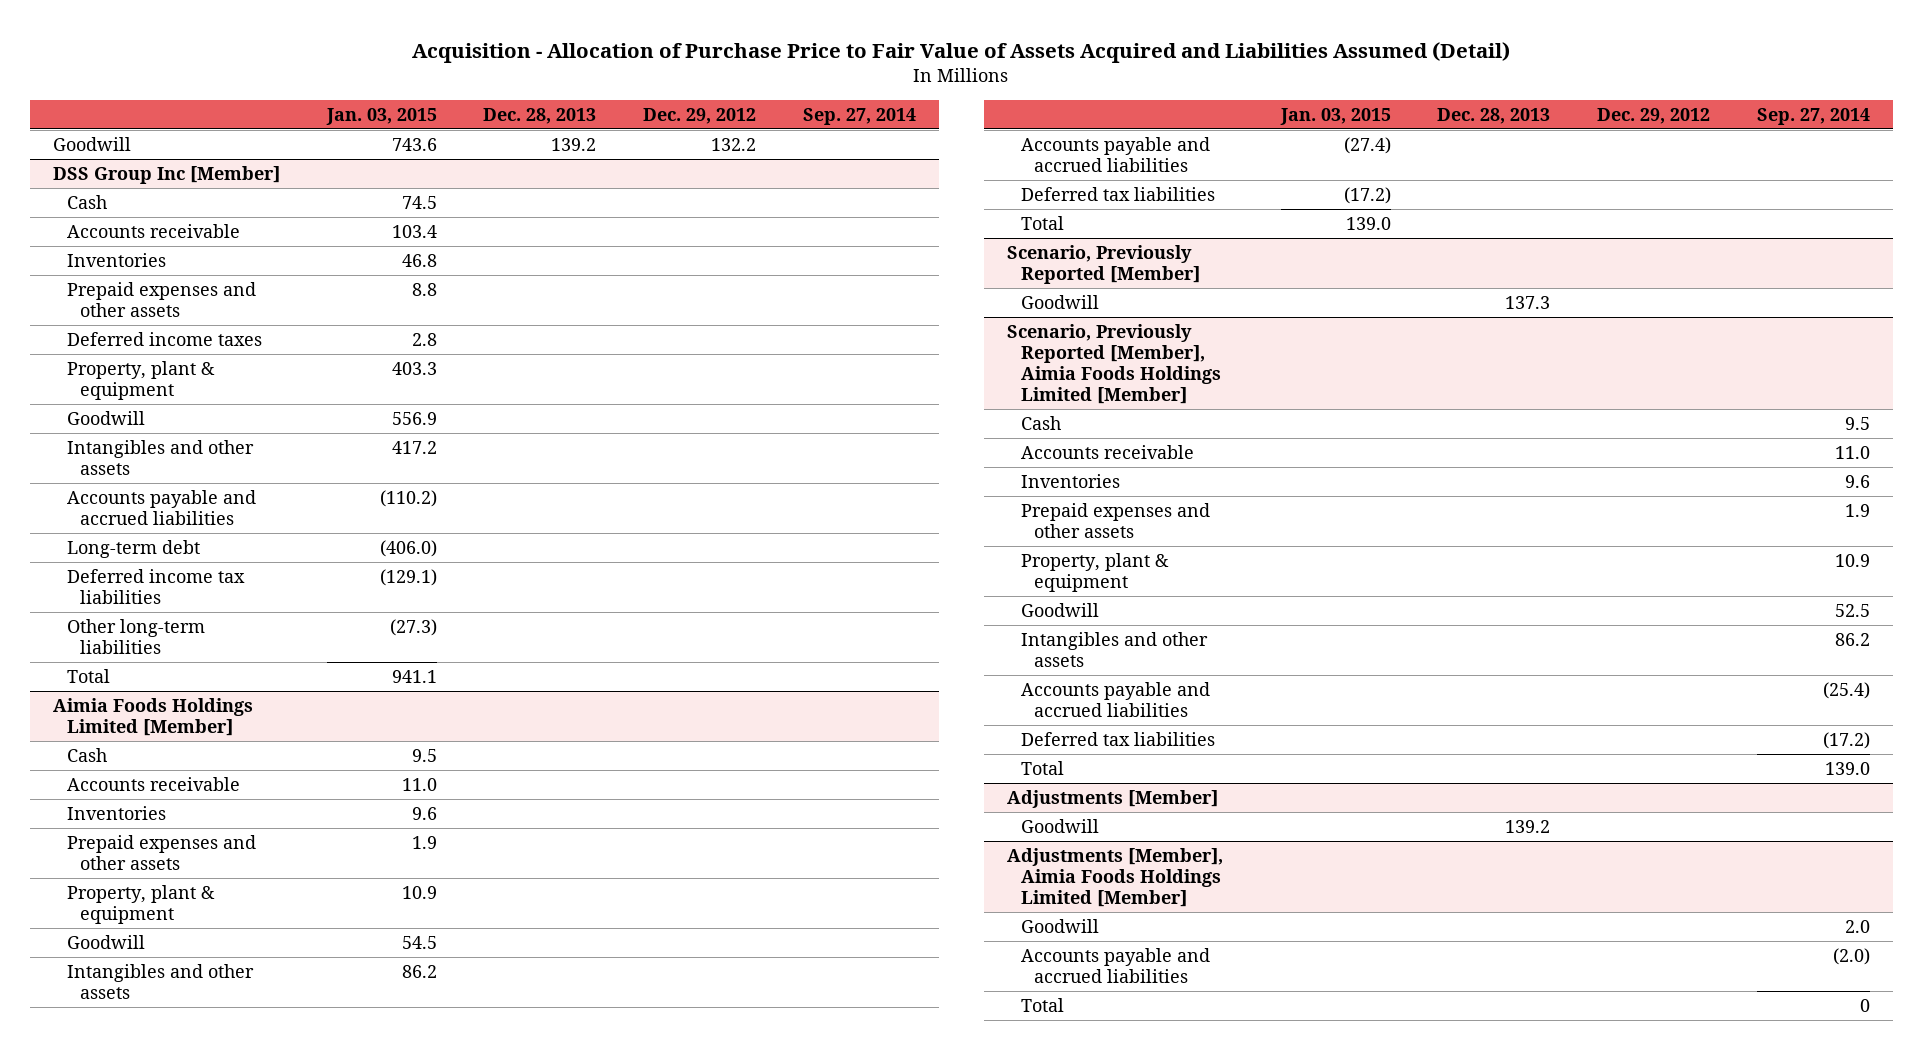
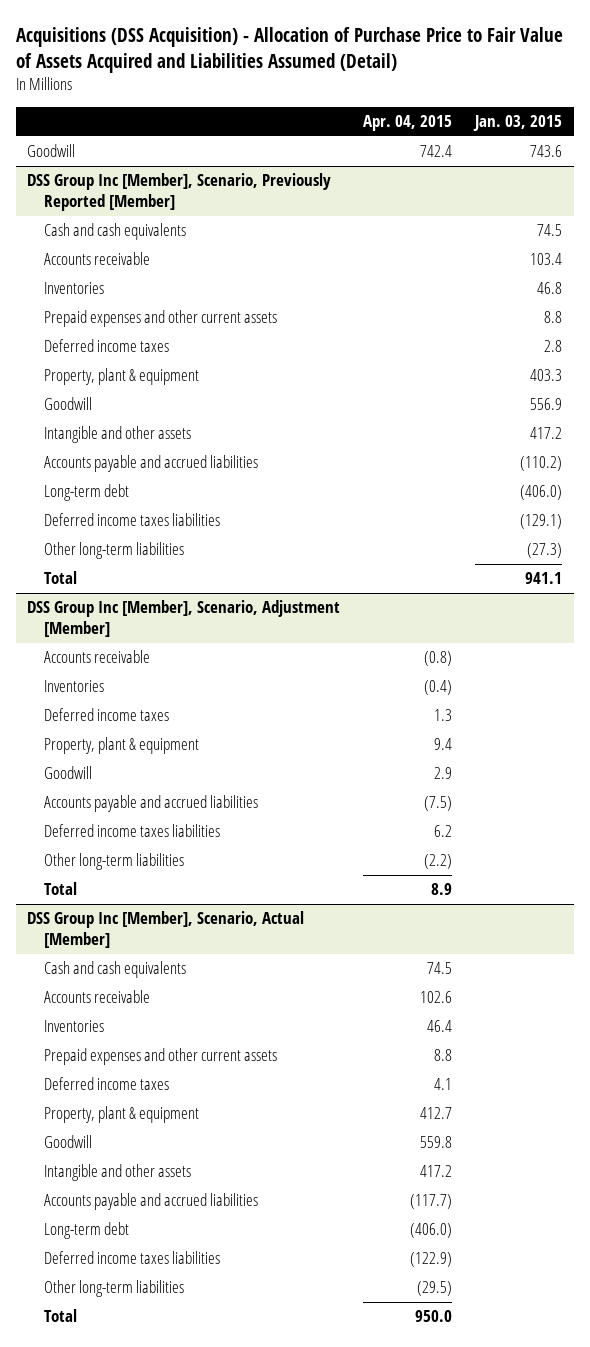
[412,41,1511,63] Acquisition - Allocation of Purchase Price to Fair Value of Assets Acquired and Liabilities Assumed (Detail) -> [15,26,563,73] Acquisitions (DSS Acquisition) - Allocation of Purchase Price to Fair Value of Assets Acquired and Liabilities Assumed (Detail)
[483,107,597,124] Dec. 28, 2013 -> none
[643,107,757,124] Dec. 29, 2012 -> none
[802,107,916,125] Sep. 27, 2014 -> none
none -> [363,115,453,132] Apr. 04, 2015
[53,165,281,184] DSS Group Inc [Member] -> [27,173,332,212] DSS Group Inc [Member], Scenario, Previously Reported [Member]
[66,194,107,209] Cash -> [43,223,186,241] Cash and cash equivalents
[66,281,256,318] Prepaid expenses and other assets -> [43,310,277,328] Prepaid expenses and other current assets
[66,439,254,476] Intangibles and other assets -> [43,426,191,444] Intangible and other assets
[66,568,245,605] Deferred income tax liabilities -> [43,513,220,527] Deferred income taxes liabilities
[53,697,254,737] Aimia Foods Holdings Limited [Member] -> none
[66,747,107,762] Cash -> none
[66,776,240,791] Accounts receivable -> none
[66,805,166,820] Inventories -> none
[66,834,256,871] Prepaid expenses and other assets -> none
[66,884,215,925] Property, plant & equipment -> none
[66,934,145,949] Goodwill -> none
[66,963,254,1000] Intangibles and other assets -> none
[1020,136,1210,173] Accounts payable and accrued liabilities -> none
[1020,186,1215,201] Deferred tax liabilities -> none
[1020,215,1064,230] Total -> none
[1007,244,1200,285] Scenario, Previously Reported [Member] -> none
[1020,294,1099,309] Goodwill -> none
[1007,323,1221,405] Scenario, Previously Reported [Member], Aimia Foods Holdings Limited [Member] -> none
[1020,415,1061,430] Cash -> none
[1020,444,1194,459] Accounts receivable -> none
[1020,473,1120,488] Inventories -> none
[1020,502,1210,539] Prepaid expenses and other assets -> none
[1020,552,1169,593] Property, plant & equipment -> none
[1020,602,1099,617] Goodwill -> none
[1020,631,1208,668] Intangibles and other assets -> none
[1020,681,1210,718] Accounts payable and accrued liabilities -> none
[1020,731,1215,746] Deferred tax liabilities -> none
[1020,760,1064,775] Total -> none
[1007,789,1219,808] Adjustments [Member] -> [27,600,341,638] DSS Group Inc [Member], Scenario, Adjustment [Member]
none -> [43,650,150,664] Accounts receivable
none -> [43,680,104,693] Inventories
none -> [43,708,169,722] Deferred income taxes
none -> [43,737,199,755] Property, plant & equipment
[1007,847,1224,908] Adjustments [Member], Aimia Foods Holdings Limited [Member] -> none
[1020,918,1099,933] Goodwill -> none
[1020,947,1210,984] Accounts payable and accrued liabilities -> none
[1020,997,1064,1012] Total -> none
none -> [43,795,258,813] Accounts payable and accrued liabilities
none -> [43,824,220,838] Deferred income taxes liabilities
none -> [43,853,184,871] Other long-term liabilities
none -> [43,882,77,896] Total
none -> [27,911,305,949] DSS Group Inc [Member], Scenario, Actual [Member]
none -> [43,961,186,979] Cash and cash equivalents
none -> [43,990,150,1004] Accounts receivable
none -> [43,1020,104,1033] Inventories
none -> [43,1048,277,1066] Prepaid expenses and other current assets
none -> [43,1077,169,1091] Deferred income taxes
none -> [43,1106,199,1124] Property, plant & equipment
none -> [43,1135,92,1149] Goodwill
none -> [43,1164,191,1182] Intangible and other assets
none -> [43,1193,258,1211] Accounts payable and accrued liabilities
none -> [43,1222,129,1240] Long-term debt
none -> [43,1251,220,1265] Deferred income taxes liabilities
none -> [43,1280,184,1298] Other long-term liabilities
none -> [43,1309,77,1323] Total

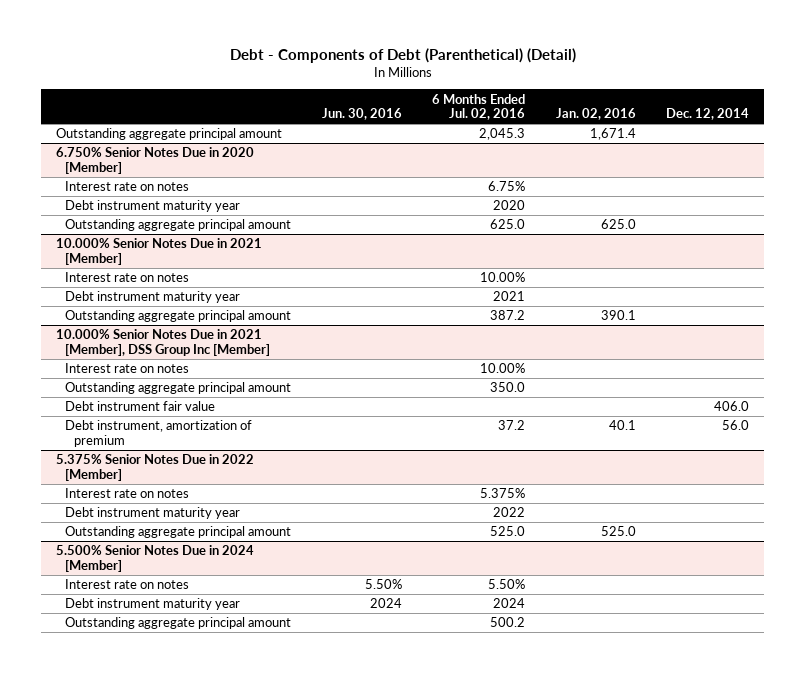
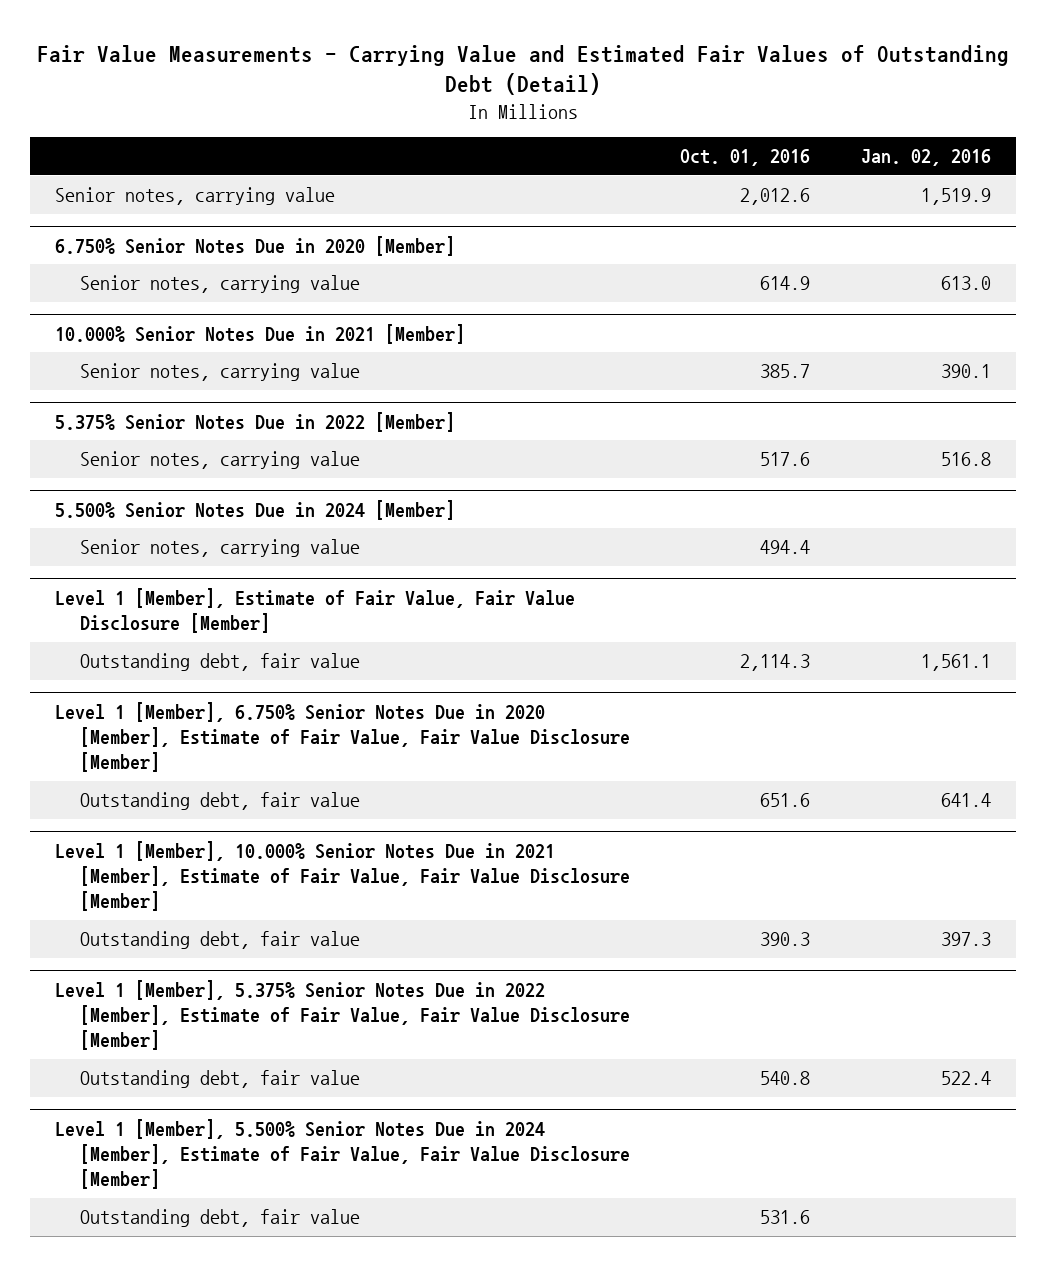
[229,48,576,64] Debt - Components of Debt (Parenthetical) (Detail) -> [36,44,1009,96] Fair Value Measurements - Carrying Value and Estimated Fair Values of Outstanding Debt (Detail)
[321,108,402,121] Jun. 30, 2016 -> none
[432,93,526,121] 6 Months Ended Jul. 02, 2016 -> none
[666,108,750,121] Dec. 12, 2014 -> none
none -> [680,149,811,167] Oct. 01, 2016
[56,128,283,141] Outstanding aggregate principal amount -> none
none -> [55,187,336,206] Senior notes, carrying value
[64,181,189,192] Interest rate on notes -> none
[64,200,240,213] Debt instrument maturity year -> none
[64,219,291,232] Outstanding aggregate principal amount -> none
none -> [80,275,361,294] Senior notes, carrying value
[64,272,189,283] Interest rate on notes -> none
[64,291,240,304] Debt instrument maturity year -> none
[56,329,270,356] 10.000% Senior Notes Due in 2021 [Member], DSS Group Inc [Member] -> none
[64,363,189,374] Interest rate on notes -> none
[64,382,291,395] Outstanding aggregate principal amount -> none
[64,401,215,412] Debt instrument fair value -> none
[64,420,252,447] Debt instrument, amortization of premium -> none
[64,310,291,323] Outstanding aggregate principal amount -> [80,363,361,382] Senior notes, carrying value
[64,488,189,499] Interest rate on notes -> none
[64,507,240,520] Debt instrument maturity year -> none
[64,526,291,539] Outstanding aggregate principal amount -> none
none -> [80,451,361,470] Senior notes, carrying value
[64,579,189,590] Interest rate on notes -> none
[64,598,240,611] Debt instrument maturity year -> none
[64,617,291,630] Outstanding aggregate principal amount -> none
none -> [80,539,361,558] Senior notes, carrying value
none -> [55,587,576,633] Level 1 [Member], Estimate of Fair Value, Fair Value Disclosure [Member]
none -> [80,653,361,672] Outstanding debt, fair value
none -> [55,701,631,773] Level 1 [Member], 6.750% Senior Notes Due in 2020 [Member], Estimate of Fair Value, Fair Value Disclosure [Member]
none -> [80,792,361,811] Outstanding debt, fair value
none -> [55,840,631,912] Level 1 [Member], 10.000% Senior Notes Due in 2021 [Member], Estimate of Fair Value, Fair Value Disclosure [Member]
none -> [80,931,361,950] Outstanding debt, fair value
none -> [55,979,631,1051] Level 1 [Member], 5.375% Senior Notes Due in 2022 [Member], Estimate of Fair Value, Fair Value Disclosure [Member]
none -> [80,1070,361,1089] Outstanding debt, fair value
none -> [55,1118,631,1190] Level 1 [Member], 5.500% Senior Notes Due in 2024 [Member], Estimate of Fair Value, Fair Value Disclosure [Member]
none -> [80,1209,361,1228] Outstanding debt, fair value

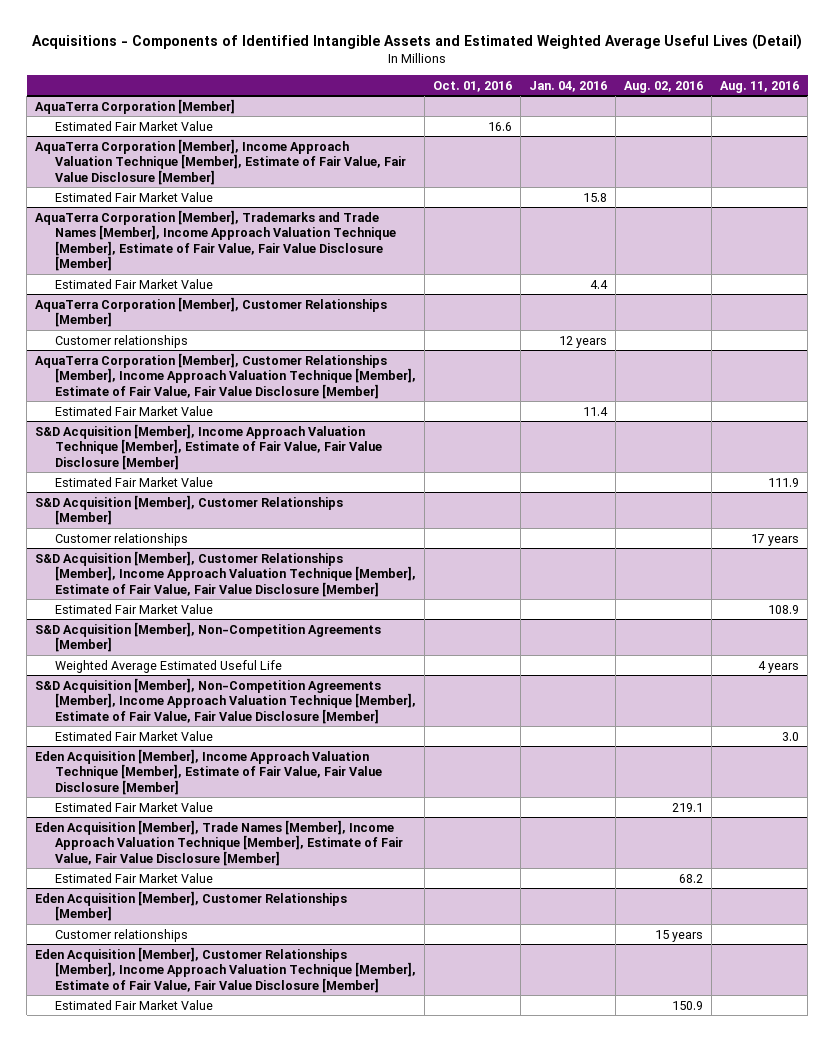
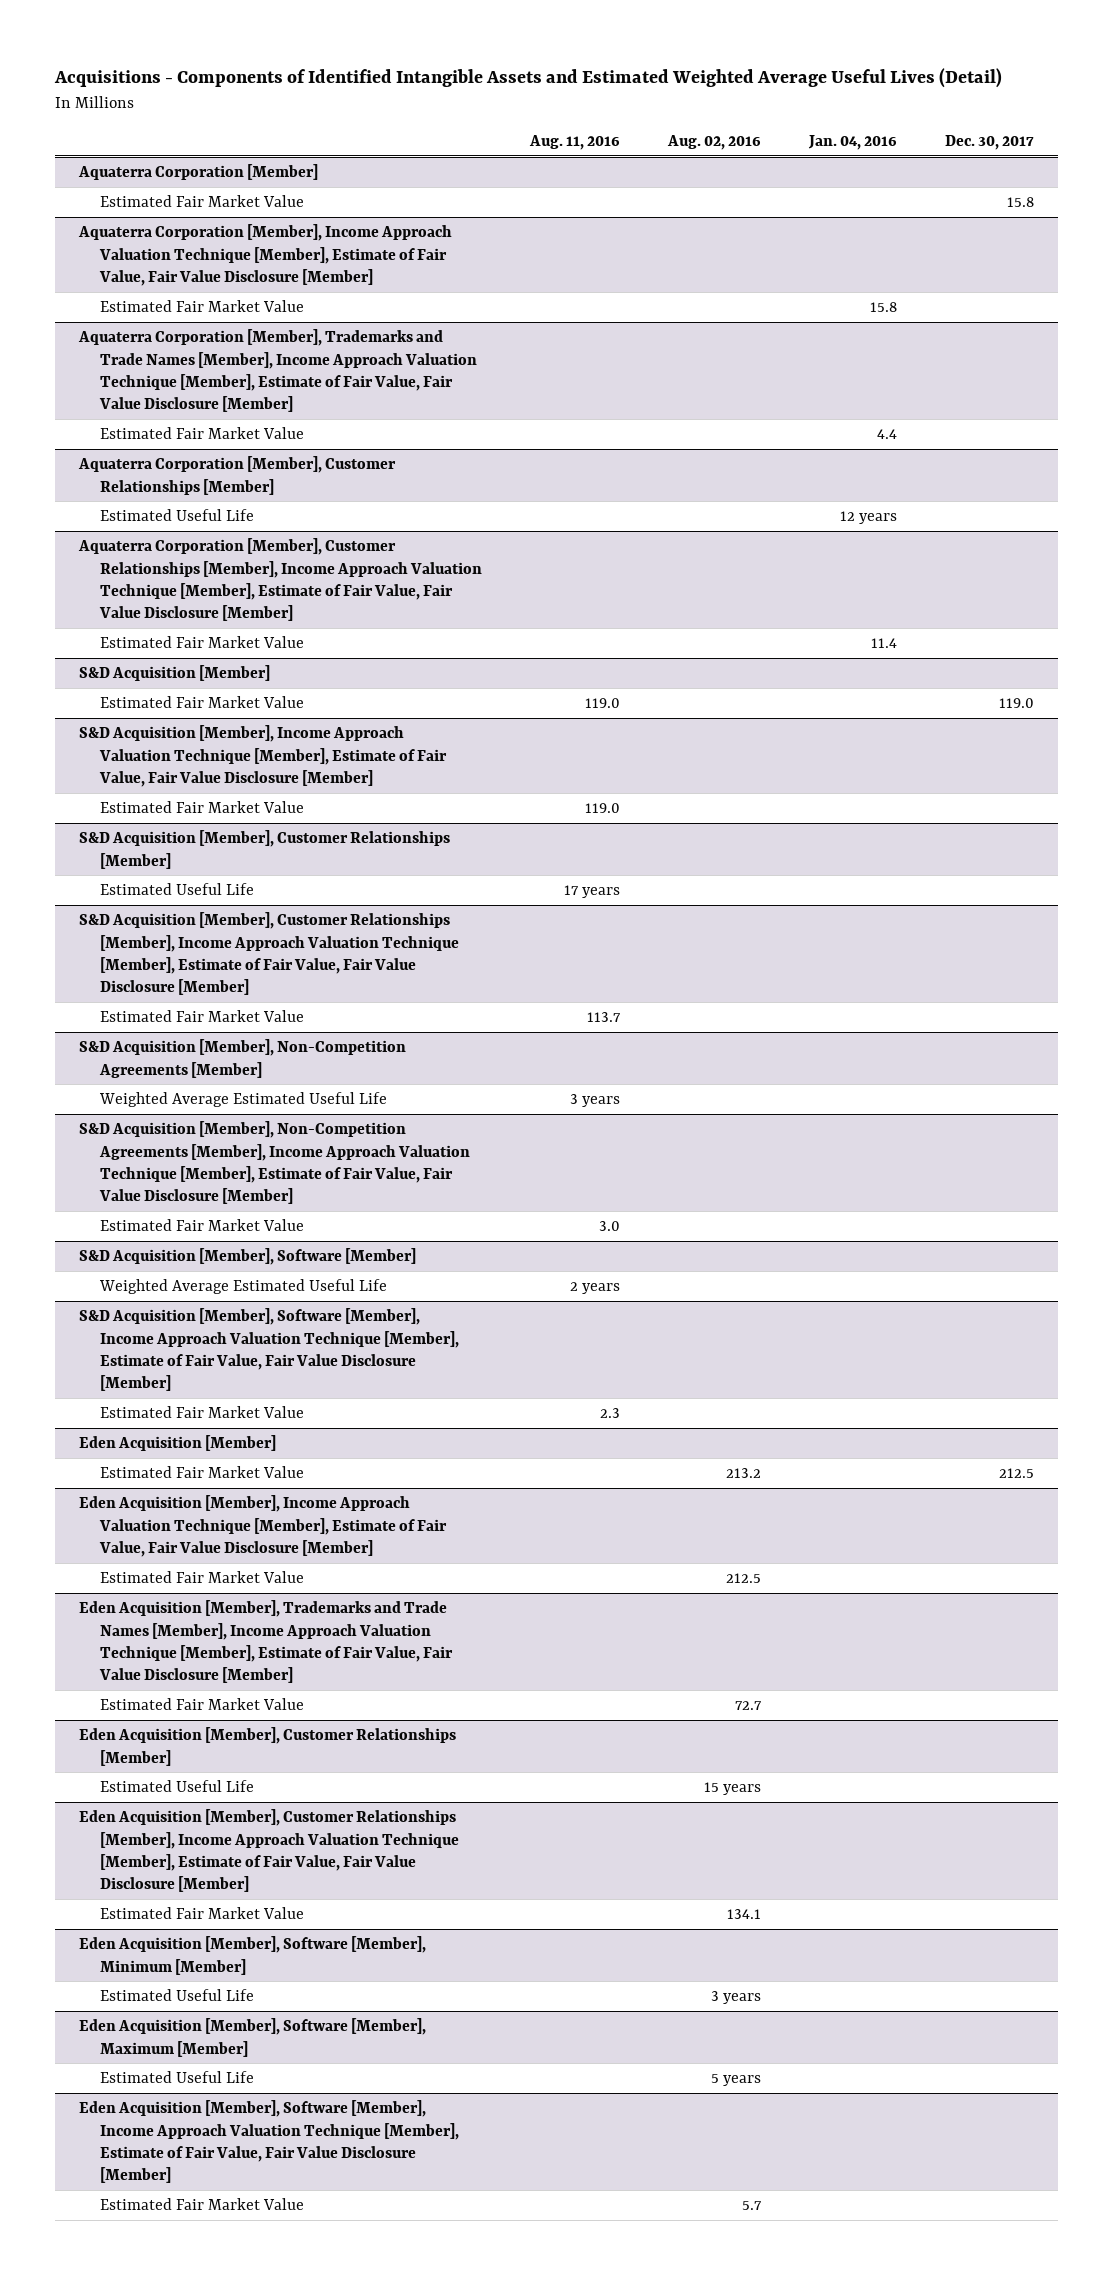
[432,80,512,92] Oct. 01, 2016 -> none
none -> [945,135,1035,151] Dec. 30, 2017
[35,98,236,114] AquaTerra Corporation [Member] -> [77,164,318,181] Aquaterra Corporation [Member]
[35,138,406,185] AquaTerra Corporation [Member], Income Approach Valuation Technique [Member], Estimate of Fair Value, Fair Value Disclosure [Member] -> [77,224,452,286] Aquaterra Corporation [Member], Income Approach Valuation Technique [Member], Estimate of Fair Value, Fair Value Disclosure [Member]
[35,209,396,272] AquaTerra Corporation [Member], Trademarks and Trade Names [Member], Income Approach Valuation Technique [Member], Estimate of Fair Value, Fair Value Disclosure [Member] -> [77,329,478,412] Aquaterra Corporation [Member], Trademarks and Trade Names [Member], Income Approach Valuation Technique [Member], Estimate of Fair Value, Fair Value Disclosure [Member]
[35,296,388,328] AquaTerra Corporation [Member], Customer Relationships [Member] -> [77,456,396,495] Aquaterra Corporation [Member], Customer Relationships [Member]
[54,334,188,348] Customer relationships -> [100,509,255,522] Estimated Useful Life
[35,352,416,399] AquaTerra Corporation [Member], Customer Relationships [Member], Income Approach Valuation Technique [Member], Estimate of Fair Value, Fair Value Disclosure [Member] -> [77,538,483,621] Aquaterra Corporation [Member], Customer Relationships [Member], Income Approach Valuation Technique [Member], Estimate of Fair Value, Fair Value Disclosure [Member]
none -> [78,665,270,682] S&D Acquisition [Member]
none -> [100,696,305,709] Estimated Fair Market Value
[768,477,800,487] 111.9 -> [585,803,621,814] 119.0
[54,532,188,546] Customer relationships -> [100,883,255,896] Estimated Useful Life
[768,604,800,614] 108.9 -> [587,1012,622,1023] 113.7
[758,660,800,673] 4 years -> [570,1094,621,1108] 3 years
none -> [78,1248,416,1266] S&D Acquisition [Member], Software [Member]
none -> [99,1279,388,1295] Weighted Average Estimated Useful Life
none -> [78,1308,460,1391] S&D Acquisition [Member], Software [Member], Income Approach Valuation Technique [Member], Estimate of Fair Value, Fair Value Disclosure [Member]
none -> [100,1406,305,1419] Estimated Fair Market Value
none -> [78,1435,276,1452] Eden Acquisition [Member]
none -> [100,1466,305,1479] Estimated Fair Market Value
[672,802,704,812] 219.1 -> [726,1573,762,1584] 212.5
[35,819,403,866] Eden Acquisition [Member], Trade Names [Member], Income Approach Valuation Technique [Member], Estimate of Fair Value, Fair Value Disclosure [Member] -> [78,1600,454,1683] Eden Acquisition [Member], Trademarks and Trade Names [Member], Income Approach Valuation Technique [Member], Estimate of Fair Value, Fair Value Disclosure [Member]
[679,873,704,883] 68.2 -> [735,1701,763,1711] 72.7
[54,928,188,942] Customer relationships -> [100,1780,255,1793] Estimated Useful Life
[672,1000,704,1010] 150.9 -> [727,1909,762,1920] 134.1
none -> [78,1936,426,1975] Eden Acquisition [Member], Software [Member], Minimum [Member]
none -> [100,1989,255,2002] Estimated Useful Life
none -> [78,2018,426,2057] Eden Acquisition [Member], Software [Member], Maximum [Member]
none -> [100,2071,255,2084] Estimated Useful Life
none -> [78,2100,460,2183] Eden Acquisition [Member], Software [Member], Income Approach Valuation Technique [Member], Estimate of Fair Value, Fair Value Disclosure [Member]
none -> [100,2198,305,2211] Estimated Fair Market Value

